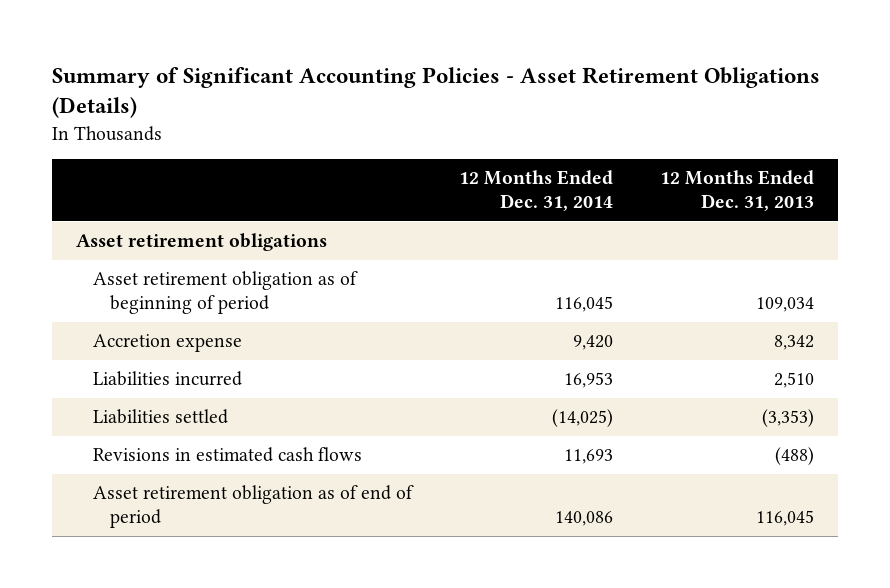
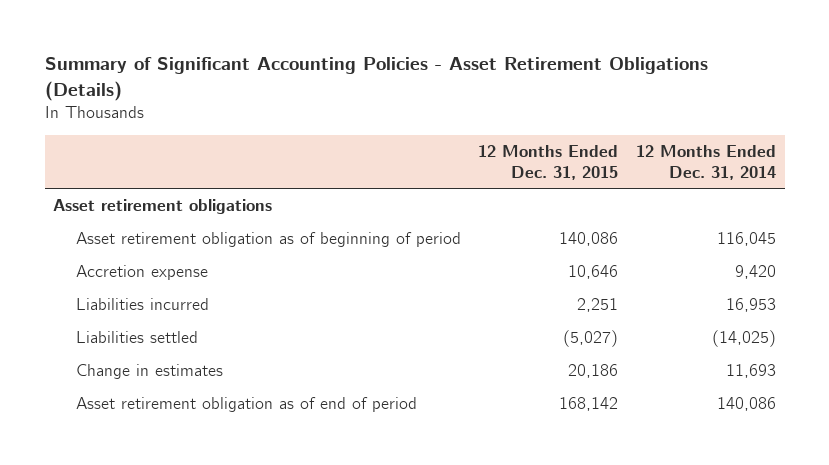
[660,170,815,212] 12 Months Ended Dec. 31, 2013 -> none
none -> [478,144,619,180] 12 Months Ended Dec. 31, 2015
[93,447,363,463] Revisions in estimated cash flows -> [75,364,223,380] Change in estimates

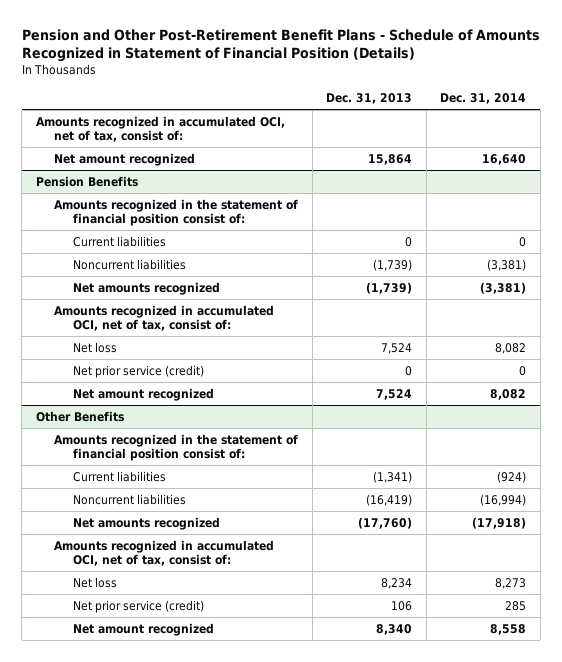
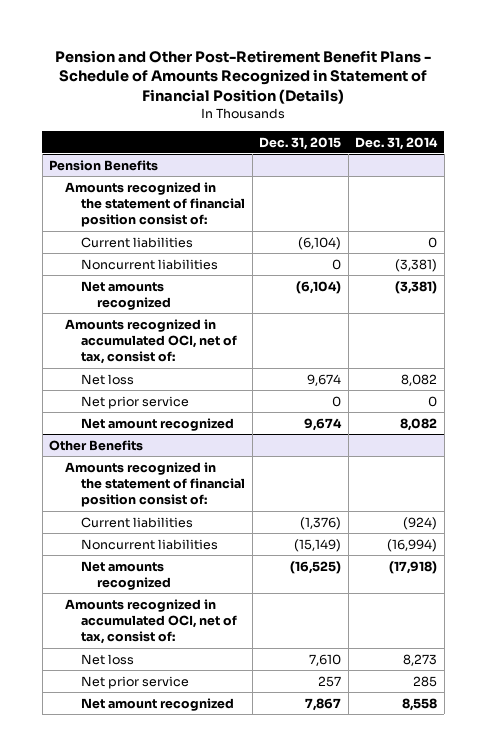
[326,92,413,104] Dec. 31, 2013 -> none
none -> [259,136,342,150] Dec. 31, 2015
[35,115,285,143] Amounts recognized in accumulated OCI, net of tax, consist of: -> none
[54,152,196,166] Net amount recognized -> none
[72,364,204,378] Net prior service (credit) -> [81,395,190,409] Net prior service
[72,599,204,613] Net prior service (credit) -> [81,675,190,689] Net prior service

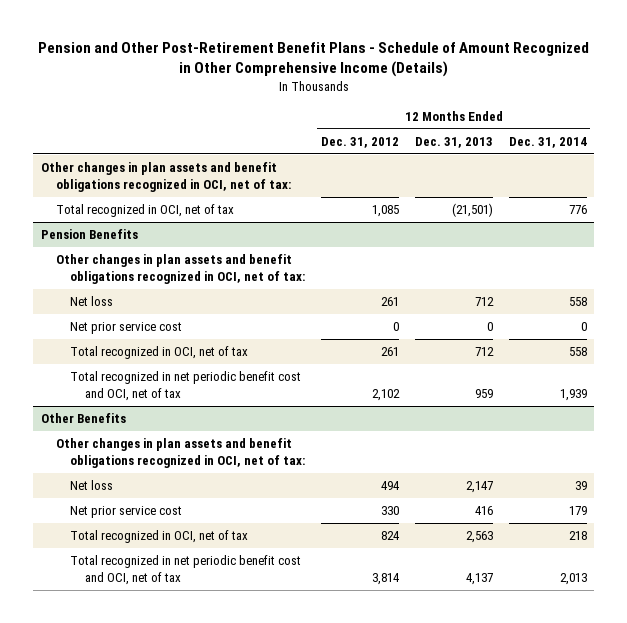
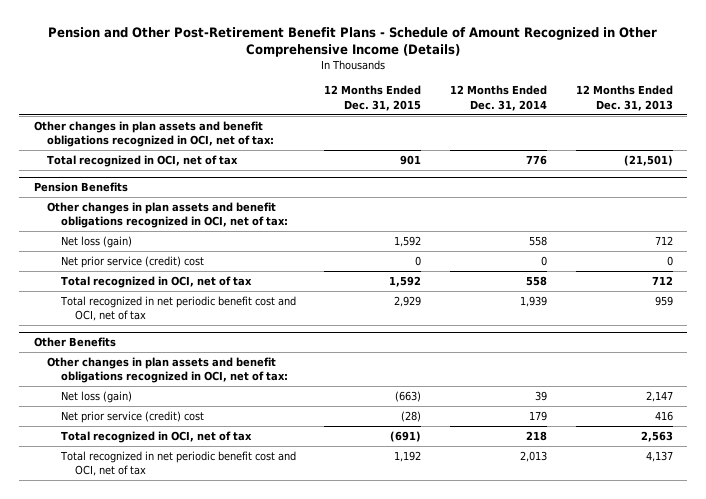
[320,136,399,148] Dec. 31, 2012 -> none
none -> [324,85,422,111] 12 Months Ended Dec. 31, 2015
[70,296,114,307] Net loss -> [60,236,132,249] Net loss (gain)
[70,322,183,335] Net prior service cost -> [60,256,204,269] Net prior service (credit) cost
[70,480,114,491] Net loss -> [60,391,132,404] Net loss (gain)
[70,506,183,519] Net prior service cost -> [60,411,204,424] Net prior service (credit) cost

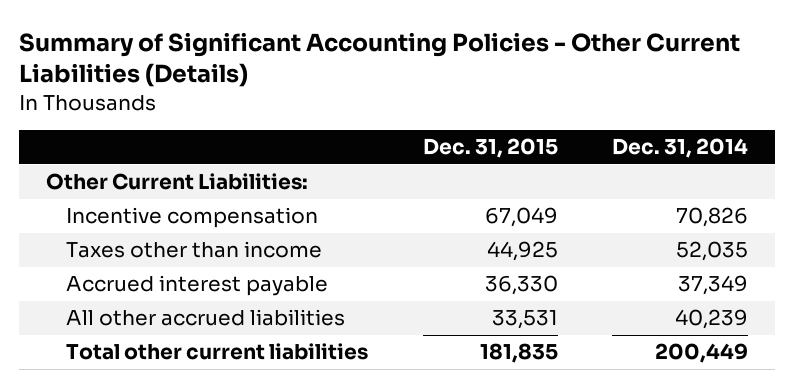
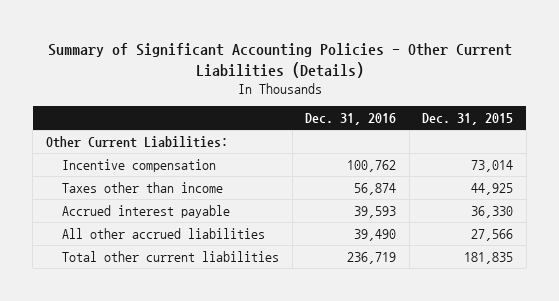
[612,138,749,159] Dec. 31, 2014 -> none
none -> [305,112,397,125] Dec. 31, 2016
[484,207,558,228] 67,049 -> [471,159,514,172] 73,014
[491,310,558,330] 33,531 -> [471,228,514,241] 27,566

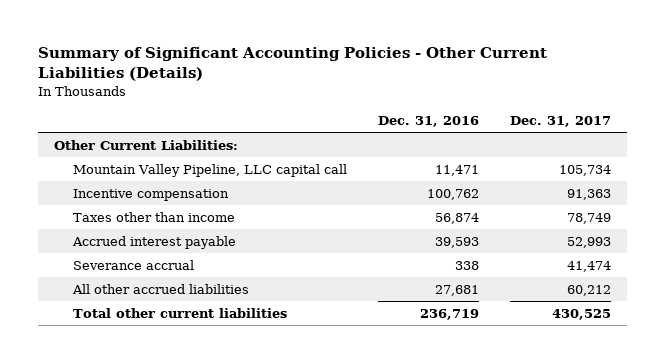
[422,112,514,125] Dec. 31, 2015 -> none
none -> [510,116,612,128] Dec. 31, 2017
none -> [72,163,347,177] Mountain Valley Pipeline, LLC capital call
none -> [72,259,194,270] Severance accrual
[354,228,397,241] 39,490 -> [434,284,479,296] 27,681

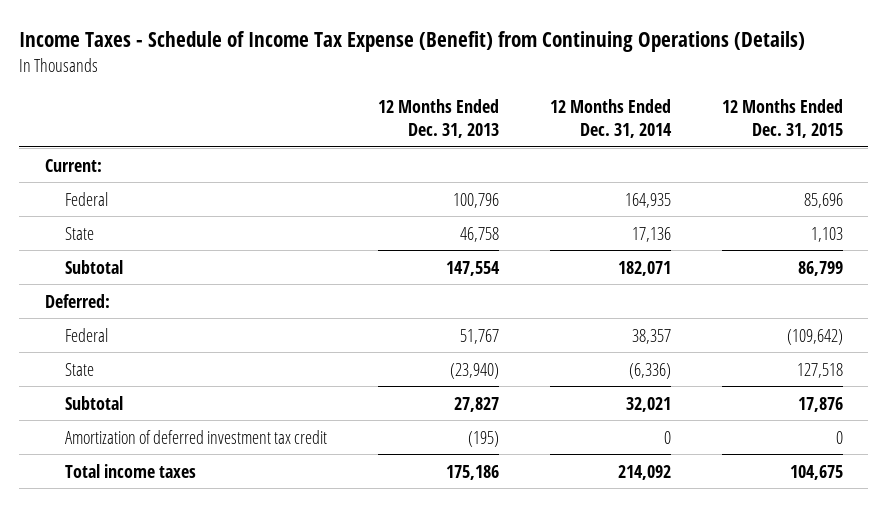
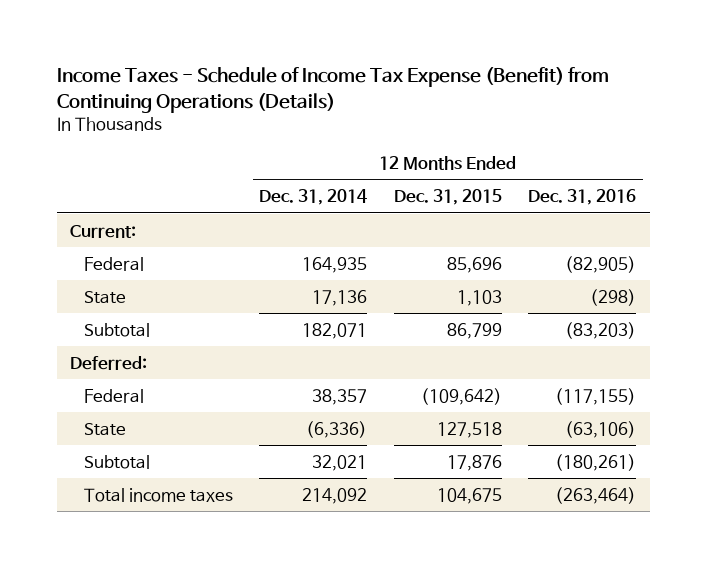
[378,99,500,138] 12 Months Ended Dec. 31, 2013 -> none
none -> [528,188,637,205] Dec. 31, 2016
[65,429,328,444] Amortization of deferred investment tax credit -> none

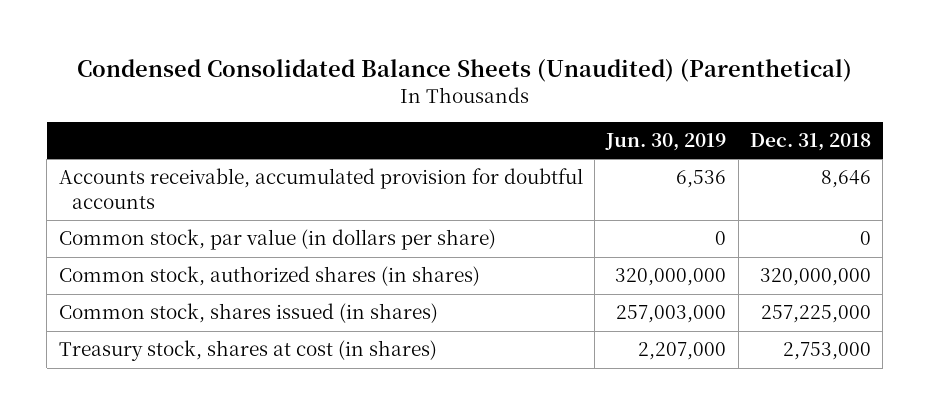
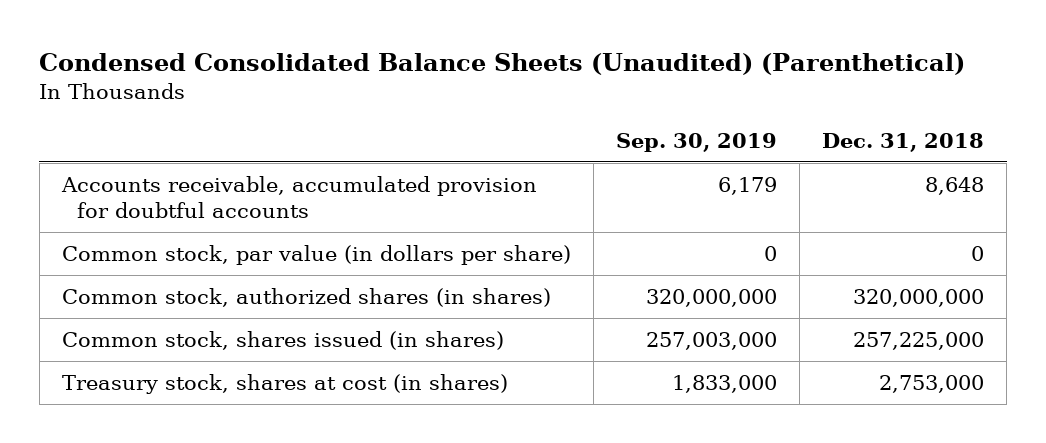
[605,133,727,152] Jun. 30, 2019 -> none
none -> [616,132,778,152] Sep. 30, 2019
[820,170,871,189] 8,646 -> [925,176,985,195] 8,648

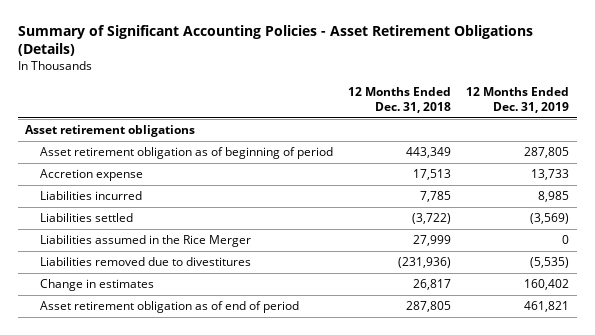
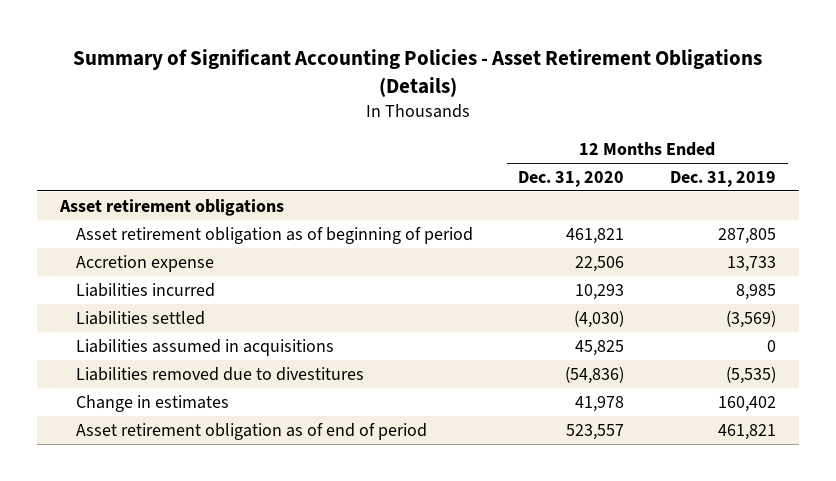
[348,87,452,114] 12 Months Ended Dec. 31, 2018 -> none
none -> [518,170,625,187] Dec. 31, 2020
[39,234,251,247] Liabilities assumed in the Rice Merger -> [75,338,334,356] Liabilities assumed in acquisitions

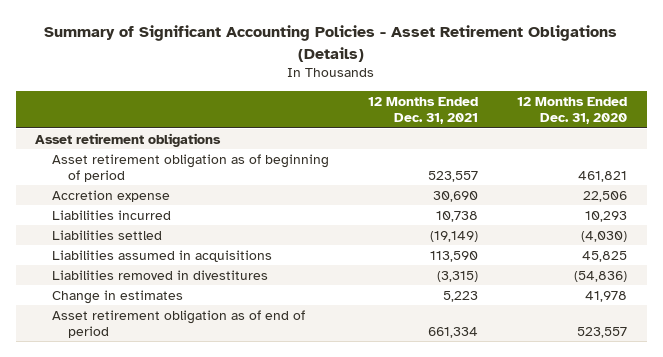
[670,170,777,187] Dec. 31, 2019 -> none
none -> [368,96,479,125] 12 Months Ended Dec. 31, 2021
[75,366,364,381] Liabilities removed due to divestitures -> [51,269,268,280] Liabilities removed in divestitures

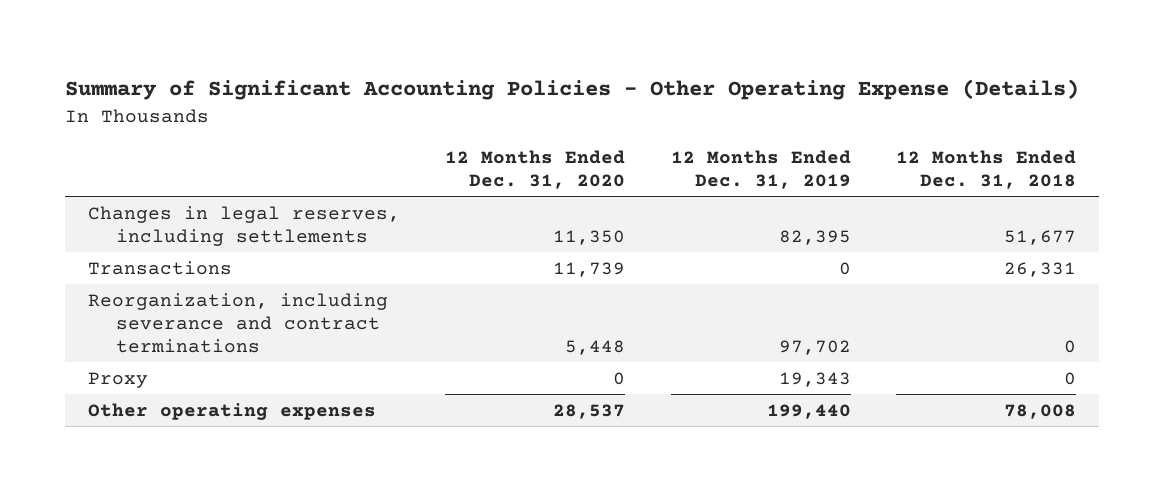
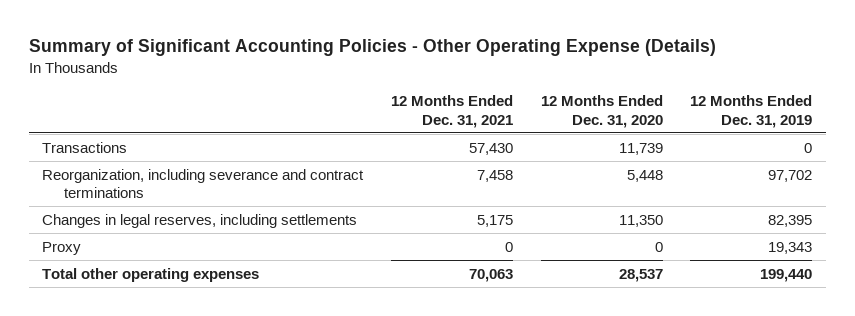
[896,149,1077,189] 12 Months Ended Dec. 31, 2018 -> none
none -> [391,95,514,128] 12 Months Ended Dec. 31, 2021
[87,205,400,246] Changes in legal reserves, including settlements -> [42,213,358,228] Changes in legal reserves, including settlements
[87,402,376,420] Other operating expenses -> [42,267,260,282] Total other operating expenses

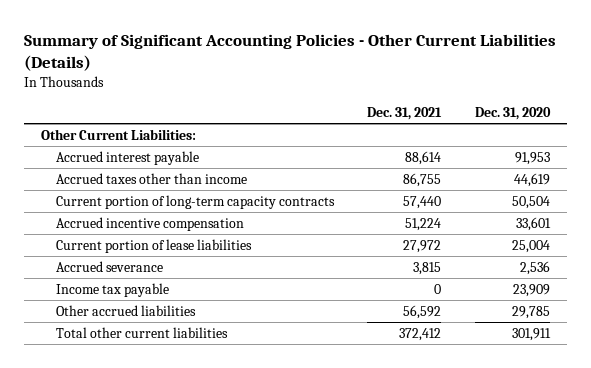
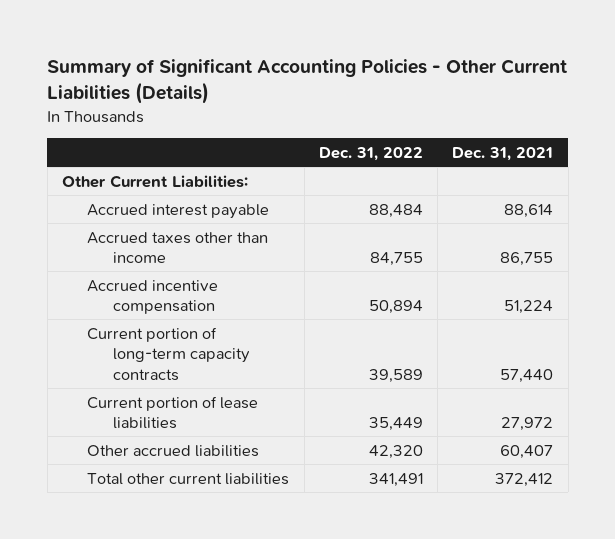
[474,107,551,121] Dec. 31, 2020 -> none
none -> [318,146,423,161] Dec. 31, 2022
[55,194,335,209] Current portion of long-term capacity contracts -> [87,326,251,381] Current portion of long-term capacity contracts
[55,260,163,272] Accrued severance -> none
[55,282,169,297] Income tax payable -> none
[403,304,442,319] 56,592 -> [500,444,554,459] 60,407

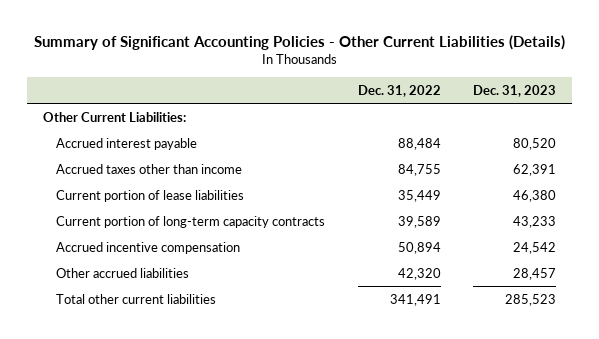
[452,146,554,161] Dec. 31, 2021 -> none
none -> [472,84,556,97] Dec. 31, 2023
[87,326,251,381] Current portion of long-term capacity contracts -> [56,215,326,228] Current portion of long-term capacity contracts
[87,279,219,315] Accrued incentive compensation -> [56,241,241,254] Accrued incentive compensation

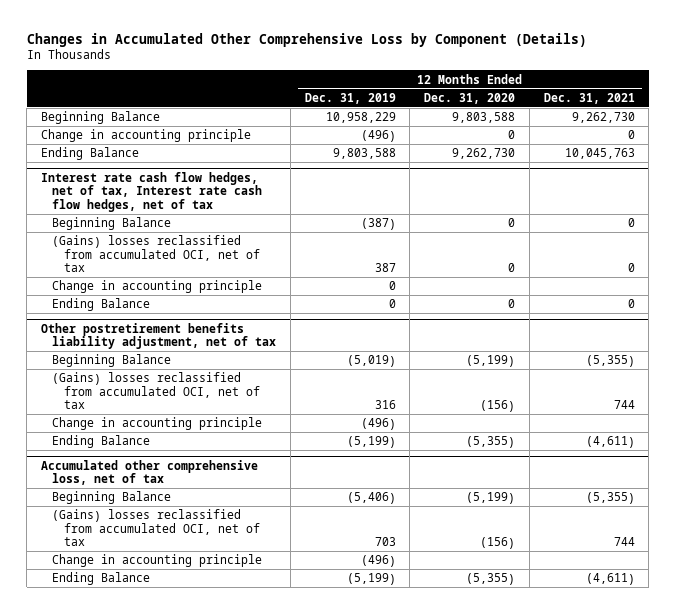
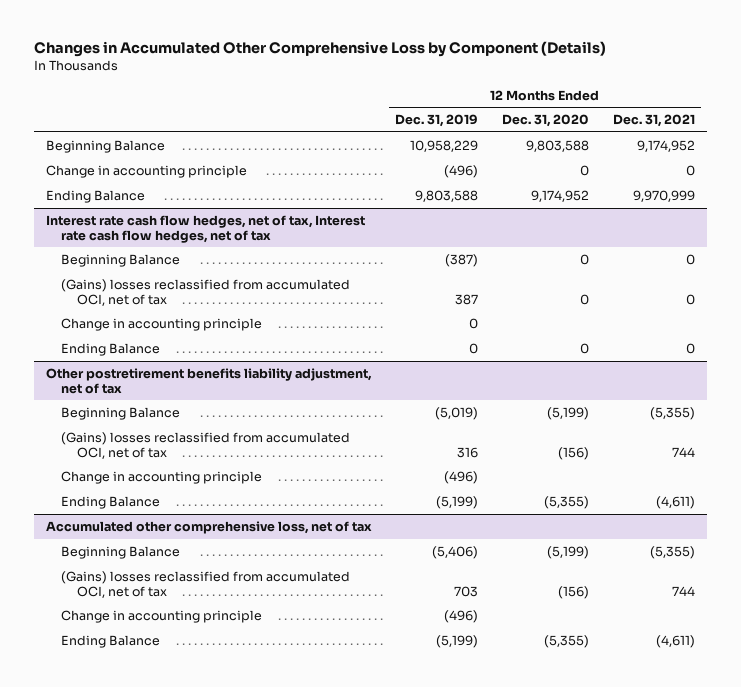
[571,112,635,124] 9,262,730 -> [637,139,696,152] 9,174,952
[452,148,516,160] 9,262,730 -> [531,189,590,202] 9,174,952
[564,148,635,160] 10,045,763 -> [633,189,696,202] 9,970,999

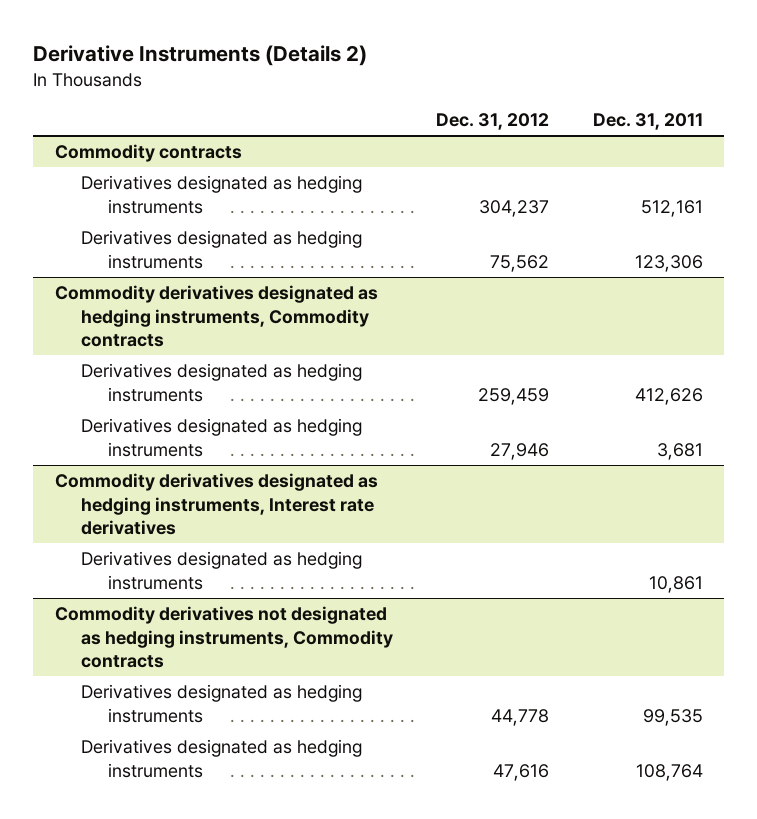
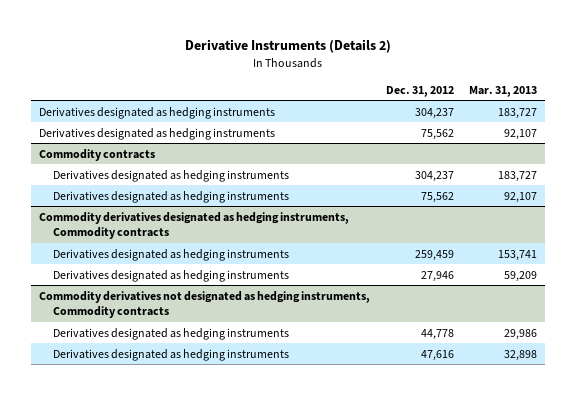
[592,113,703,131] Dec. 31, 2011 -> none
none -> [469,85,538,97] Mar. 31, 2013
none -> [39,106,276,119] Derivatives designated as hedging instruments
none -> [39,127,276,140] Derivatives designated as hedging instruments
[54,473,378,536] Commodity derivatives designated as hedging instruments, Interest rate derivatives -> none
[81,551,363,590] Derivatives designated as hedging instruments -> none

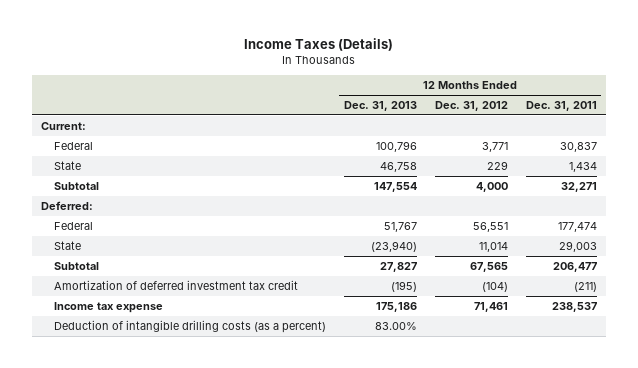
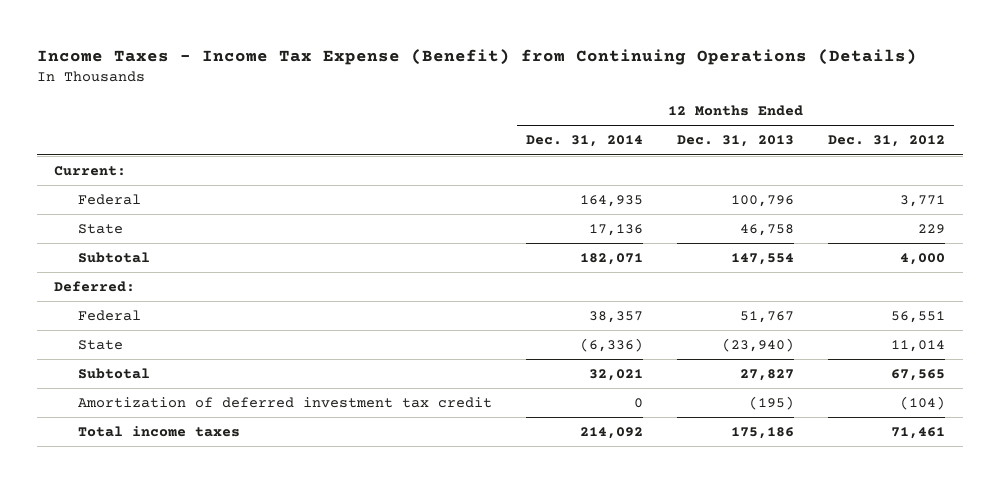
[243,38,393,52] Income Taxes (Details) -> [37,48,918,65] Income Taxes - Income Tax Expense (Benefit) from Continuing Operations (Details)
[525,101,597,112] Dec. 31, 2011 -> none
none -> [525,135,643,148] Dec. 31, 2014
[53,319,326,333] Deduction of intangible drilling costs (as a percent) -> none
[53,301,163,313] Income tax expense -> [77,425,240,437] Total income taxes

